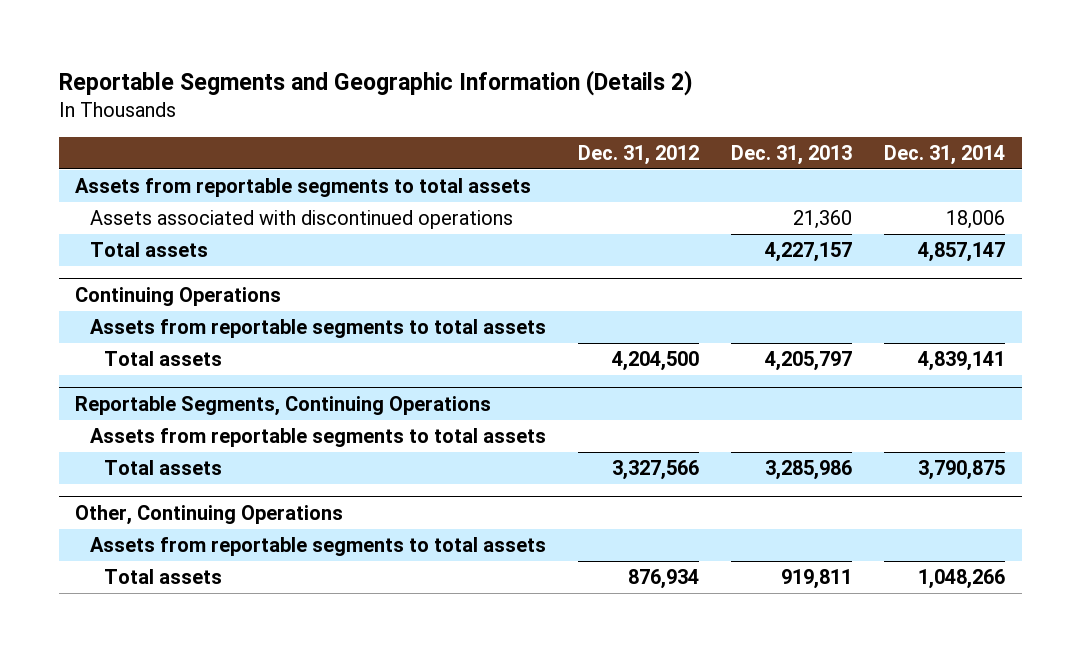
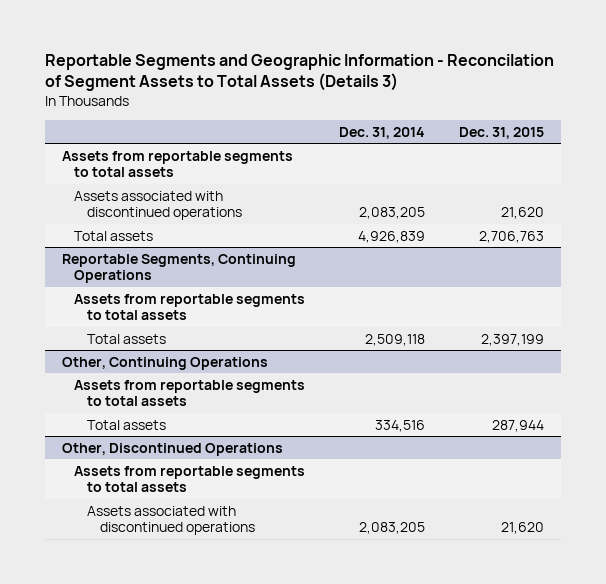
[59,70,694,97] Reportable Segments and Geographic Information (Details 2) -> [44,54,554,92] Reportable Segments and Geographic Information - Reconcilation of Segment Assets to Total Assets (Details 3)
[577,144,699,165] Dec. 31, 2012 -> none
[731,144,853,165] Dec. 31, 2013 -> none
none -> [459,126,545,139] Dec. 31, 2015
[75,286,282,306] Continuing Operations -> none
[89,319,546,339] Assets from reportable segments to total assets -> none
[103,351,222,367] Total assets -> none
[946,210,1006,230] 18,006 -> [359,207,426,220] 2,083,205
[918,242,1006,263] 4,857,147 -> [358,230,426,243] 4,926,839
[918,460,1006,481] 3,790,875 -> [365,333,426,346] 2,509,118
[918,569,1006,590] 1,048,266 -> [375,419,426,432] 334,516
none -> [61,442,283,456] Other, Discontinued Operations
none -> [74,465,306,493] Assets from reportable segments to total assets
none -> [87,505,255,536] Assets associated with discontinued operations

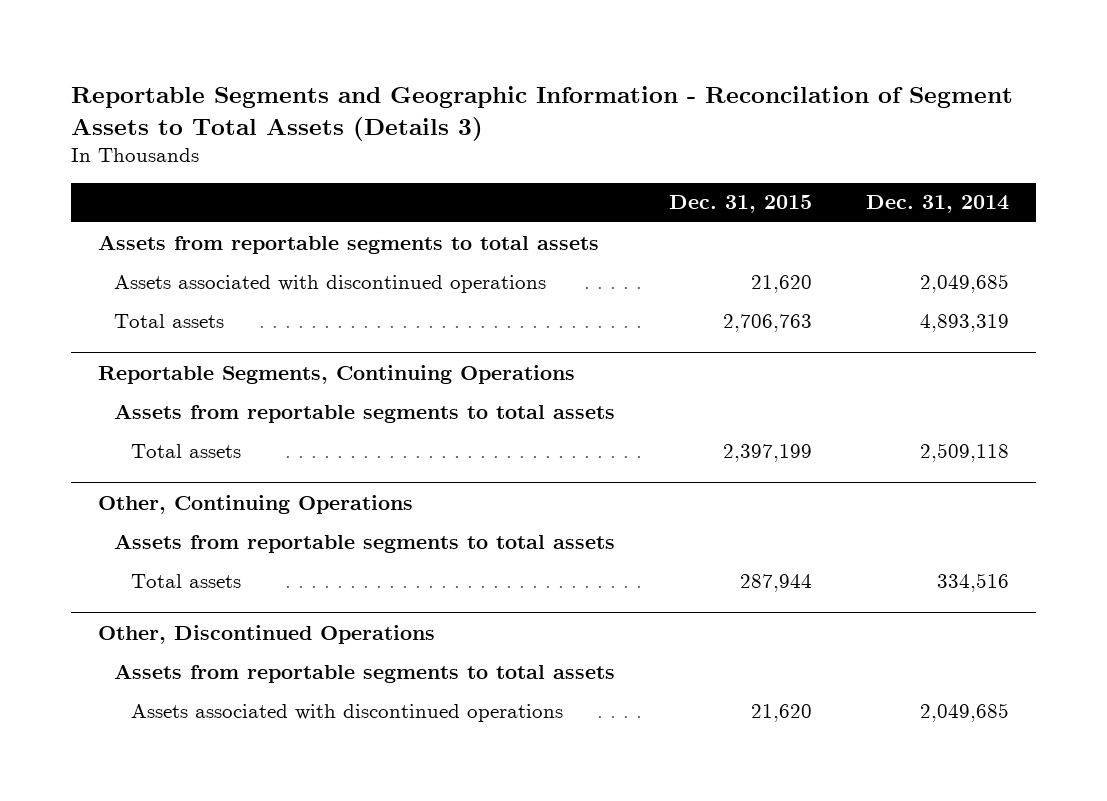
[359,207,426,220] 2,083,205 -> [920,273,1010,293] 2,049,685
[358,230,426,243] 4,926,839 -> [920,313,1010,332] 4,893,319
[359,522,426,535] 2,083,205 -> [920,702,1010,722] 2,049,685

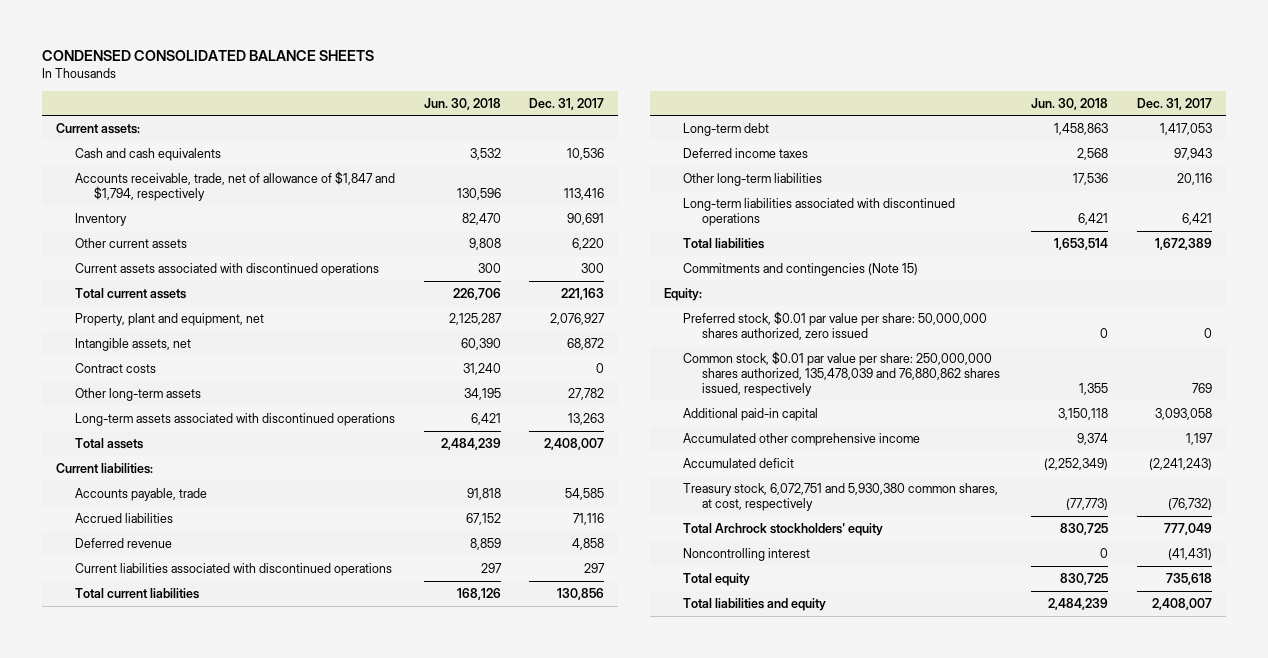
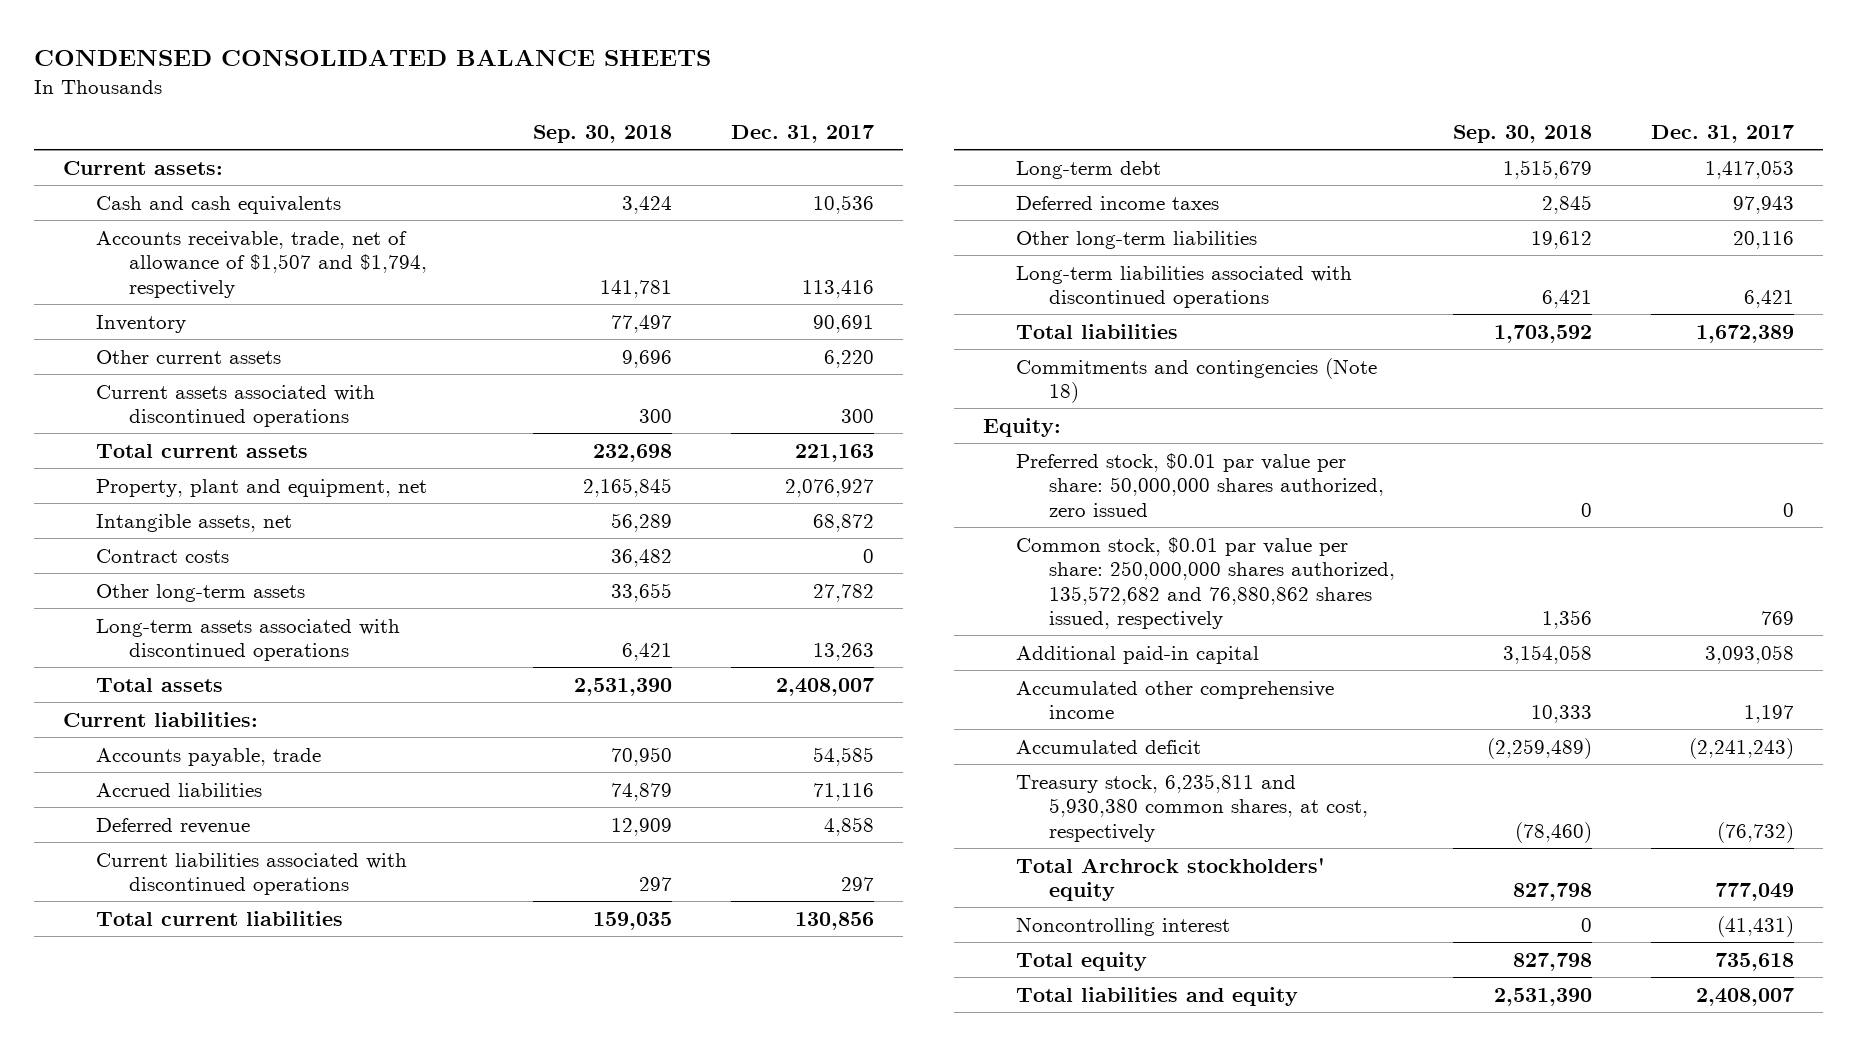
[423,97,501,110] Jun. 30, 2018 -> none
none -> [533,124,673,143] Sep. 30, 2018
[75,170,396,201] Accounts receivable, trade, net of allowance of $1,847 and $1,794, respectively -> [95,230,427,298] Accounts receivable, trade, net of allowance of $1,507 and $1,794, respectively
[682,262,918,276] Commitments and contingencies (Note 15) -> [1016,357,1378,404] Commitments and contingencies (Note 18)
[682,350,1001,397] Common stock, $0.01 par value per share: 250,000,000 shares authorized, 135,478,039 and 76,880,862 shares issued, respectively -> [1016,536,1395,629] Common stock, $0.01 par value per share: 250,000,000 shares authorized, 135,572,682 and 76,880,862 shares issued, respectively
[682,482,998,511] Treasury stock, 6,072,751 and 5,930,380 common shares, at cost, respectively -> [1016,773,1368,842] Treasury stock, 6,235,811 and 5,930,380 common shares, at cost, respectively

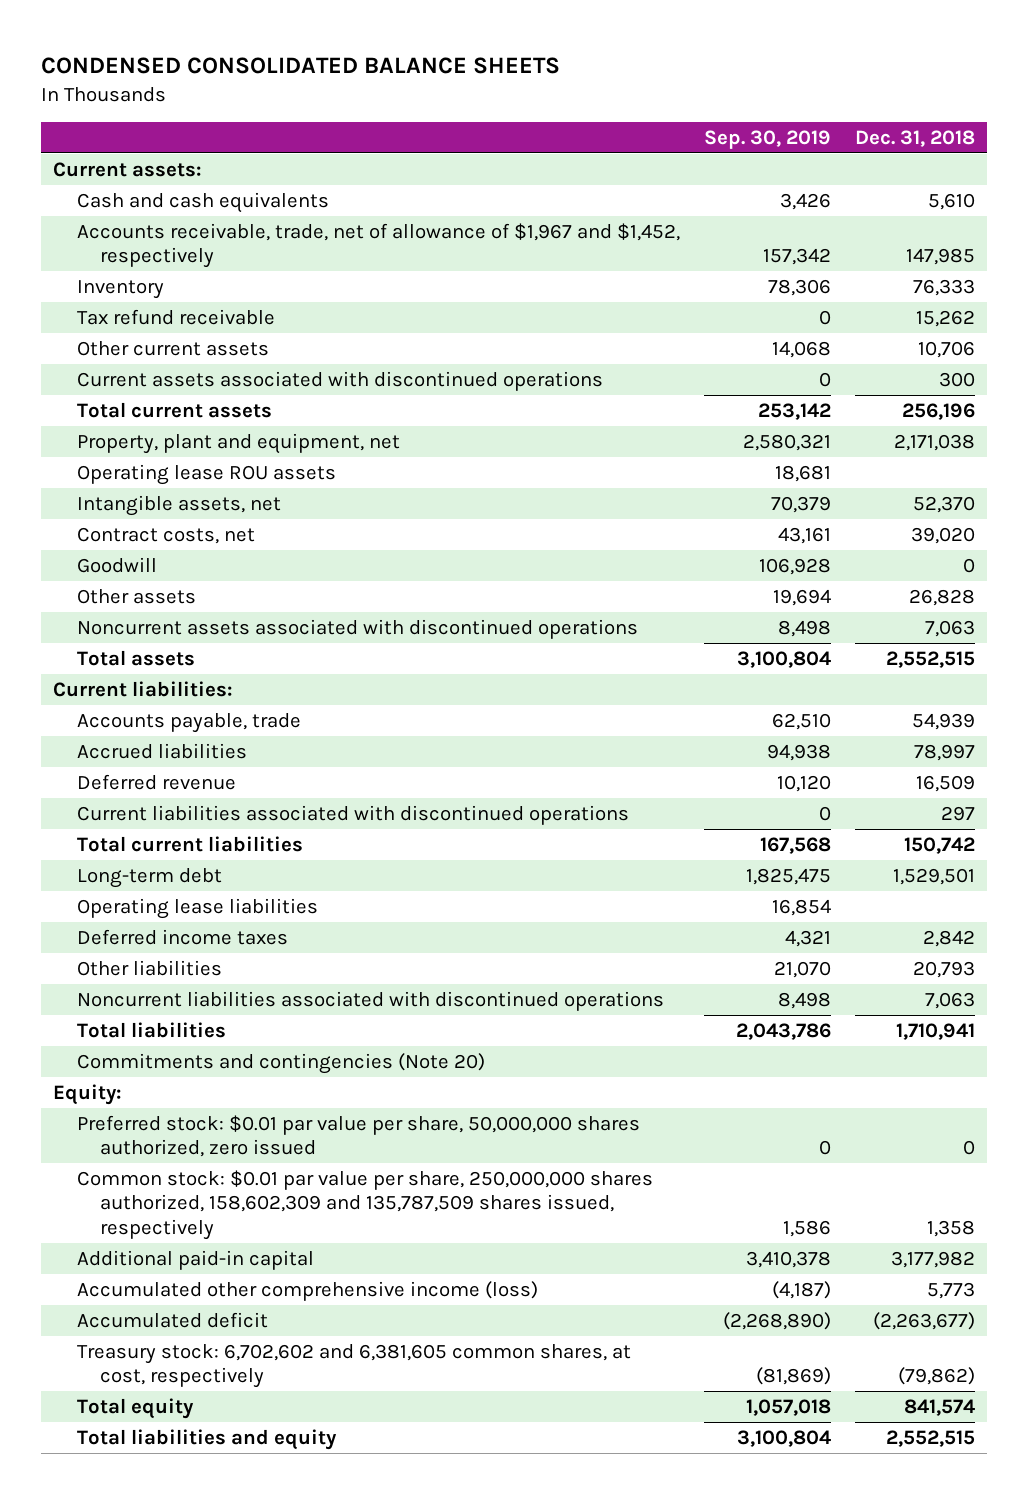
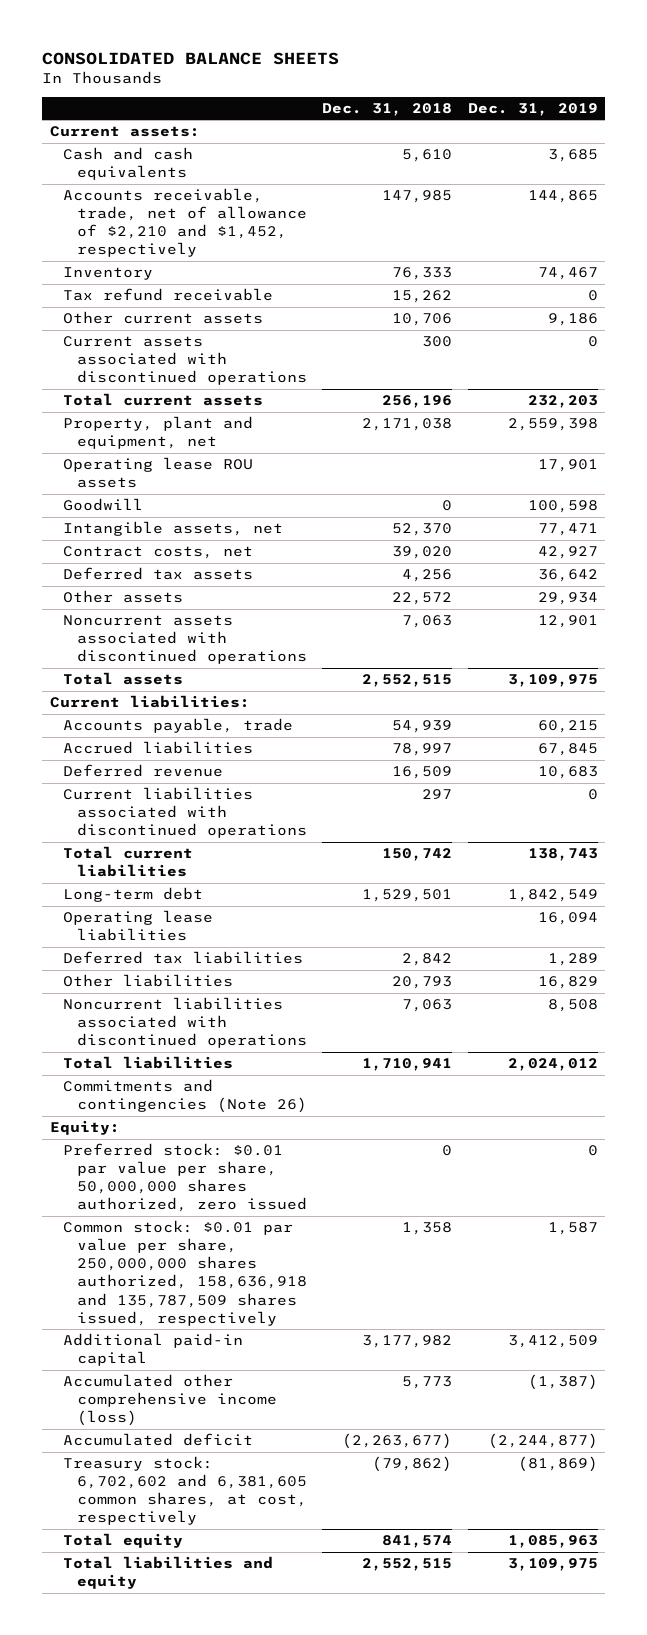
[41,57,561,75] CONDENSED CONSOLIDATED BALANCE SHEETS -> [42,51,340,65] CONSOLIDATED BALANCE SHEETS
[703,129,831,149] Sep. 30, 2019 -> none
none -> [467,102,598,116] Dec. 31, 2019
[76,222,680,269] Accounts receivable, trade, net of allowance of $1,967 and $1,452, respectively -> [63,188,307,258] Accounts receivable, trade, net of allowance of $2,210 and $1,452, respectively
[76,556,157,573] Goodwill -> [63,498,144,512] Goodwill
none -> [63,567,254,581] Deferred tax assets
[909,588,976,606] 26,828 -> [392,592,453,606] 22,572
[76,928,288,945] Deferred income taxes -> [63,951,304,965] Deferred tax liabilities
[76,1052,485,1074] Commitments and contingencies (Note 20) -> [63,1079,307,1114] Commitments and contingencies (Note 26)
[76,1169,653,1241] Common stock: $0.01 par value per share, 250,000,000 shares authorized, 158,602,309 and 135,787,509 shares issued, respectively -> [63,1220,307,1326] Common stock: $0.01 par value per share, 250,000,000 shares authorized, 158,636,918 and 135,787,509 shares issued, respectively

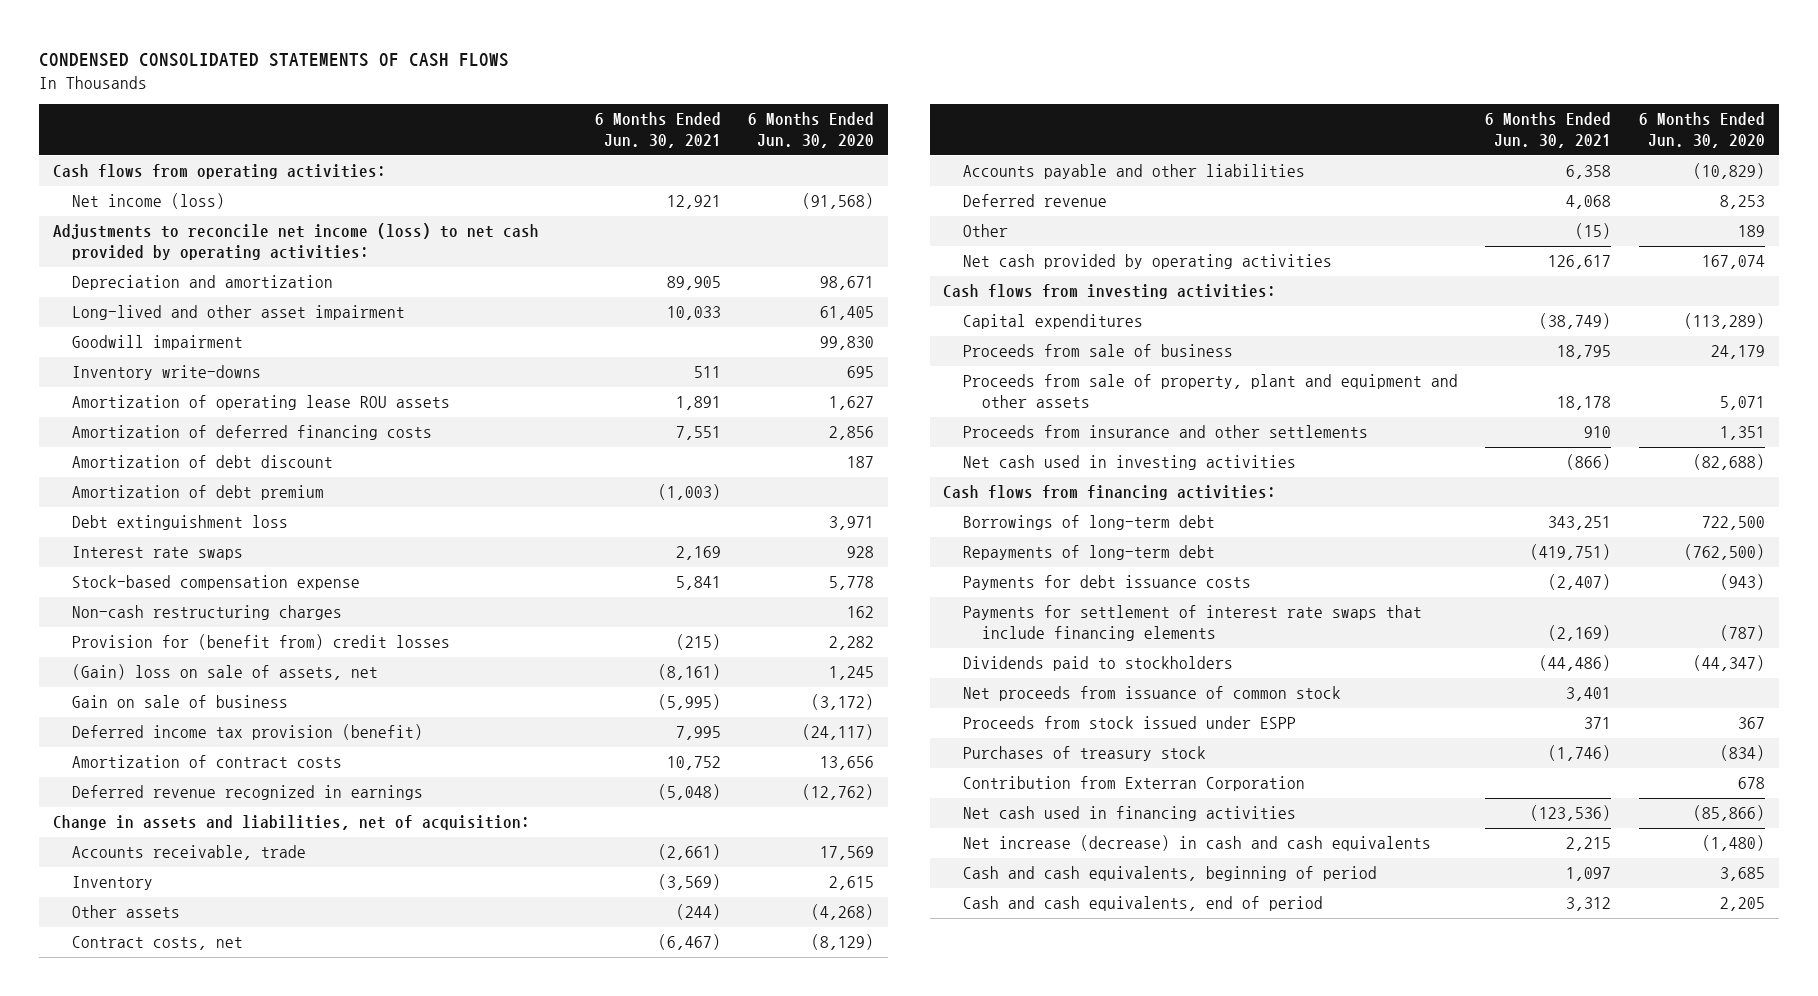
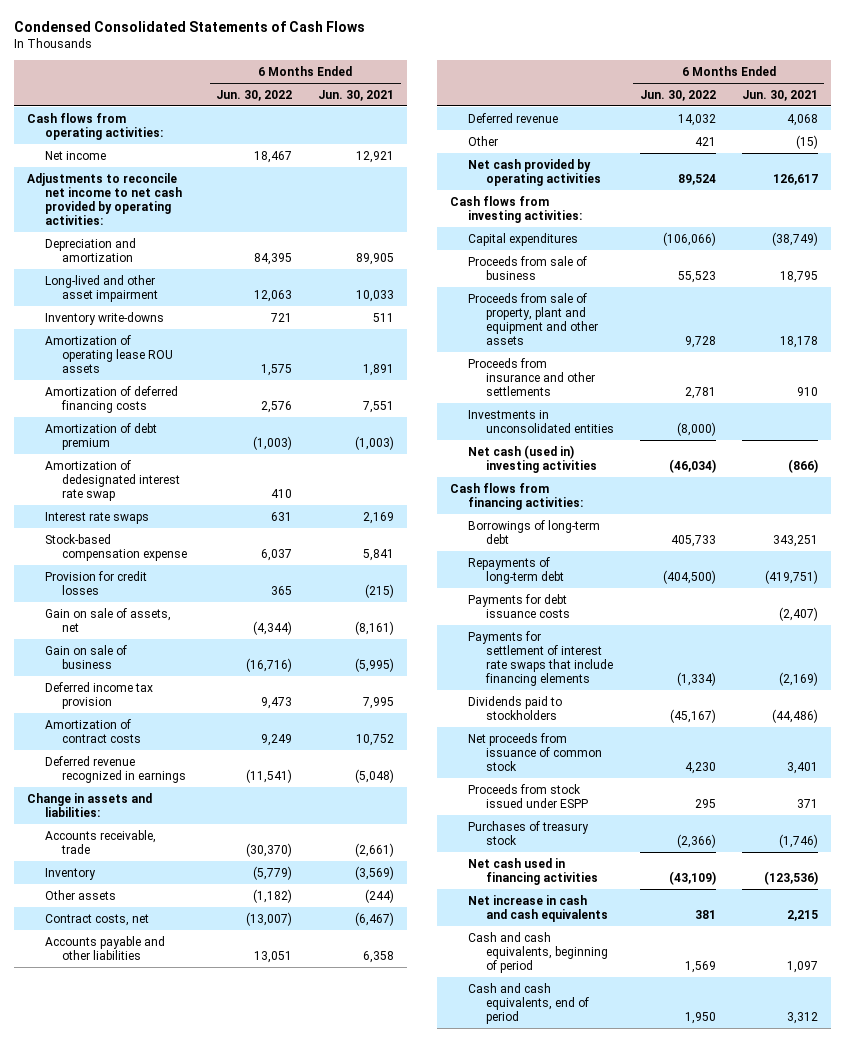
[39,53,510,68] CONDENSED CONSOLIDATED STATEMENTS OF CASH FLOWS -> [13,21,365,33] Condensed Consolidated Statements of Cash Flows
[748,112,875,149] 6 Months Ended Jun. 30, 2020 -> none
none -> [216,89,293,101] Jun. 30, 2022
[72,193,226,210] Net income (loss) -> [44,150,106,160] Net income
[52,223,539,261] Adjustments to reconcile net income (loss) to net cash provided by operating activities: -> [26,172,182,225] Adjustments to reconcile net income to net cash provided by operating activities:
[72,335,244,351] Goodwill impairment -> none
[72,455,334,469] Amortization of debt discount -> none
[72,515,289,531] Debt extinguishment loss -> none
none -> [44,459,181,501] Amortization of dedesignated interest rate swap
[72,605,343,621] Non-cash restructuring charges -> none
[72,634,451,651] Provision for (benefit from) credit losses -> [44,570,147,595] Provision for credit losses
[72,664,379,681] (Gain) loss on sale of assets, net -> [44,607,171,632] Gain on sale of assets, net
[72,724,424,741] Deferred income tax provision (benefit) -> [44,681,153,709] Deferred income tax provision
[52,815,530,831] Change in assets and liabilities, net of acquisition: -> [26,792,152,817] Change in assets and liabilities:
none -> [467,409,614,433] Investments in unconsolidated entities
[962,455,1296,471] Net cash used in investing activities -> [467,444,597,473] Net cash (used in) investing activities
[962,776,1305,792] Contribution from Exterran Corporation -> none
[962,835,1431,852] Net increase (decrease) in cash and cash equivalents -> [467,894,608,922] Net increase in cash and cash equivalents

